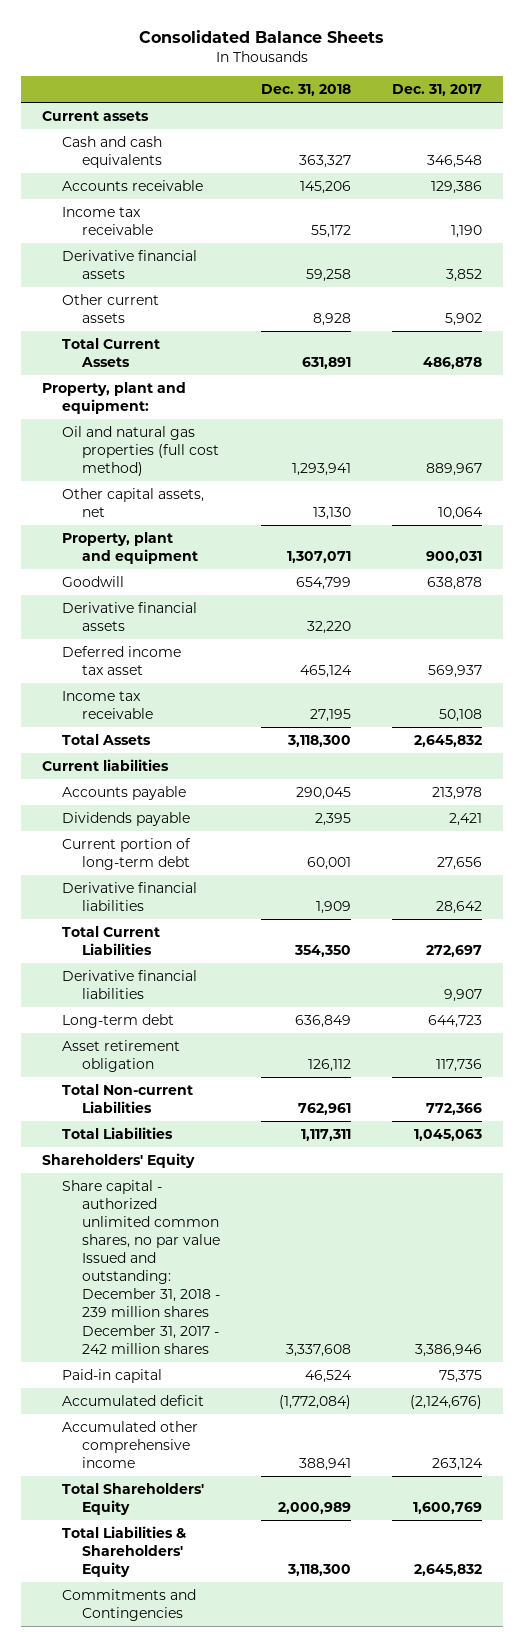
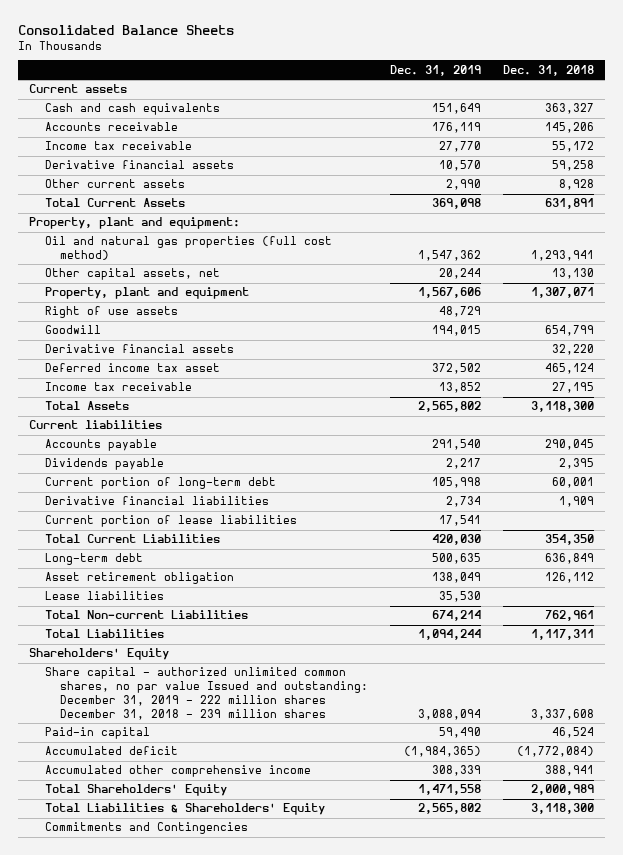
[392,84,483,97] Dec. 31, 2017 -> none
none -> [390,64,482,76] Dec. 31, 2019
none -> [44,306,178,319] Right of use assets
none -> [44,515,297,528] Current portion of lease liabilities
[62,969,198,999] Derivative financial liabilities -> none
none -> [44,591,164,601] Lease liabilities
[62,1179,221,1354] Share capital - authorized unlimited common shares, no par value Issued and outstanding: December 31, 2018 - 239 million shares December 31, 2017 - 242 million shares -> [44,667,369,720] Share capital - authorized unlimited common shares, no par value Issued and outstanding: December 31, 2019 - 222 million shares December 31, 2018 - 239 million shares

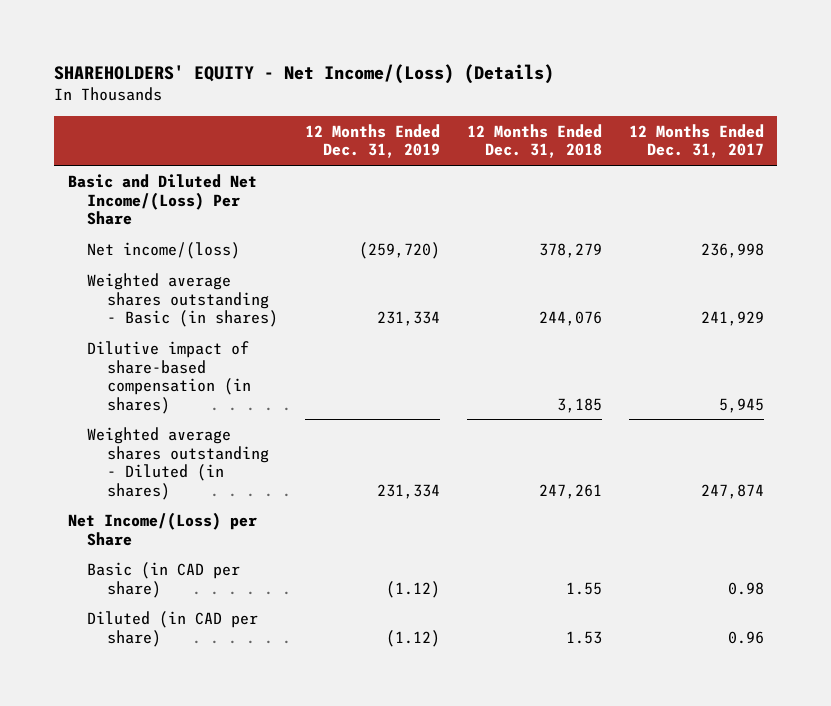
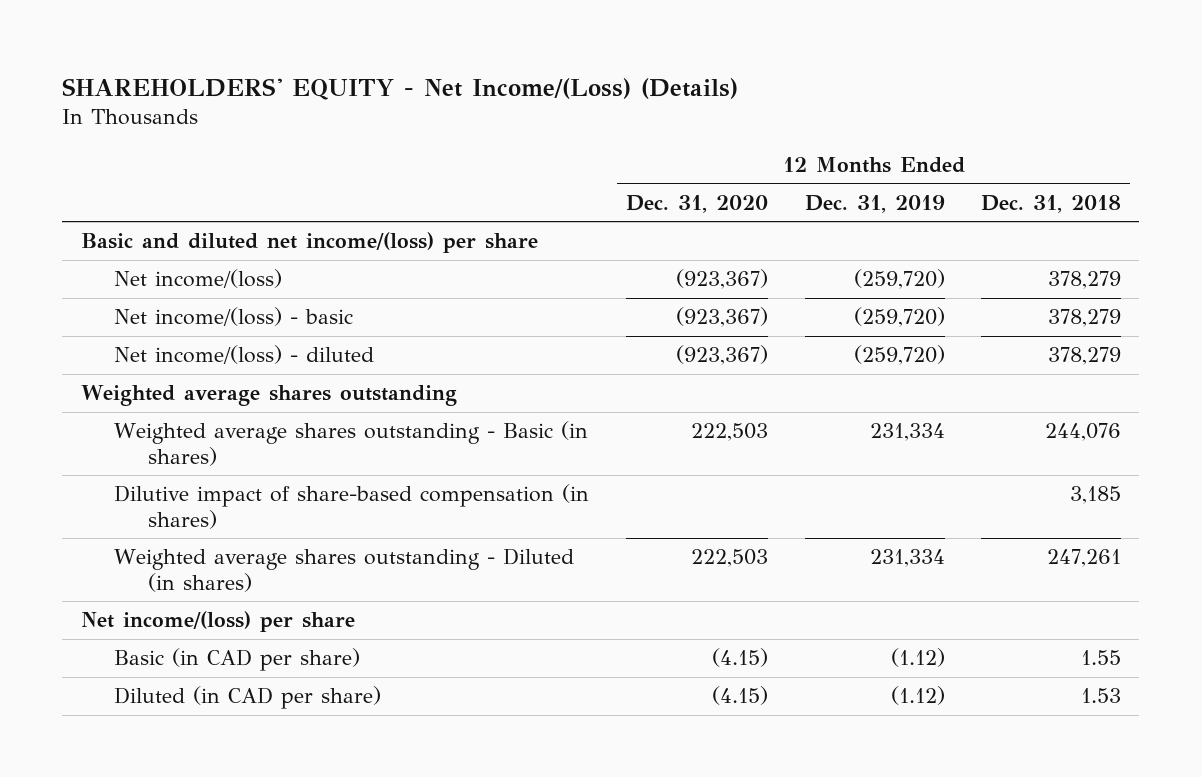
[628,123,764,159] 12 Months Ended Dec. 31, 2017 -> none
none -> [625,194,768,213] Dec. 31, 2020
[67,173,257,226] Basic and Diluted Net Income/(Loss) Per Share -> [80,232,538,254] Basic and diluted net income/(loss) per share
none -> [114,307,354,327] Net income/(loss) - basic
none -> [114,345,375,365] Net income/(loss) - diluted
none -> [80,385,457,407] Weighted average shares outstanding
[67,511,257,546] Net Income/(Loss) per Share -> [80,611,355,633] Net income/(loss) per share

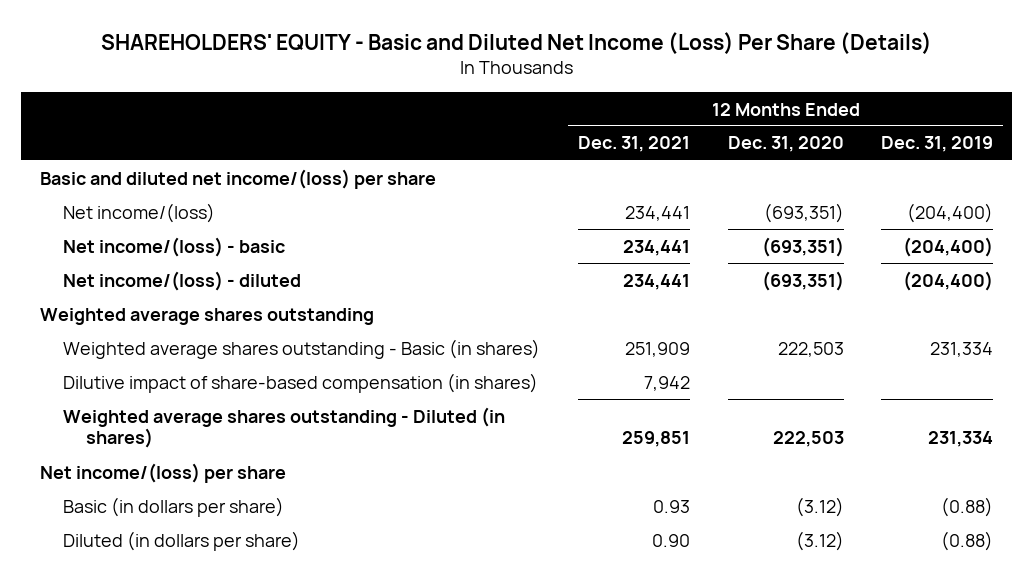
[62,77,739,100] SHAREHOLDERS' EQUITY - Net Income/(Loss) (Details) -> [100,31,932,54] SHAREHOLDERS' EQUITY - Basic and Diluted Net Income (Loss) Per Share (Details)
[981,194,1122,213] Dec. 31, 2018 -> none
none -> [577,136,690,153] Dec. 31, 2021
[675,269,768,290] (923,367) -> [763,202,844,223] (693,351)
[853,269,945,290] (259,720) -> [907,202,994,223] (204,400)
[675,307,768,328] (923,367) -> [761,236,844,257] (693,351)
[853,307,945,328] (259,720) -> [903,236,994,257] (204,400)
[675,345,768,366] (923,367) -> [761,270,844,291] (693,351)
[853,345,945,366] (259,720) -> [903,270,994,291] (204,400)
[114,648,361,672] Basic (in CAD per share) -> [62,496,284,517] Basic (in dollars per share)
[711,648,768,668] (4.15) -> [795,496,844,517] (3.12)
[890,648,945,668] (1.12) -> [941,496,994,517] (0.88)
[114,686,382,710] Diluted (in CAD per share) -> [62,530,300,551] Diluted (in dollars per share)
[711,686,768,706] (4.15) -> [795,530,844,551] (3.12)
[890,686,945,706] (1.12) -> [941,530,994,551] (0.88)

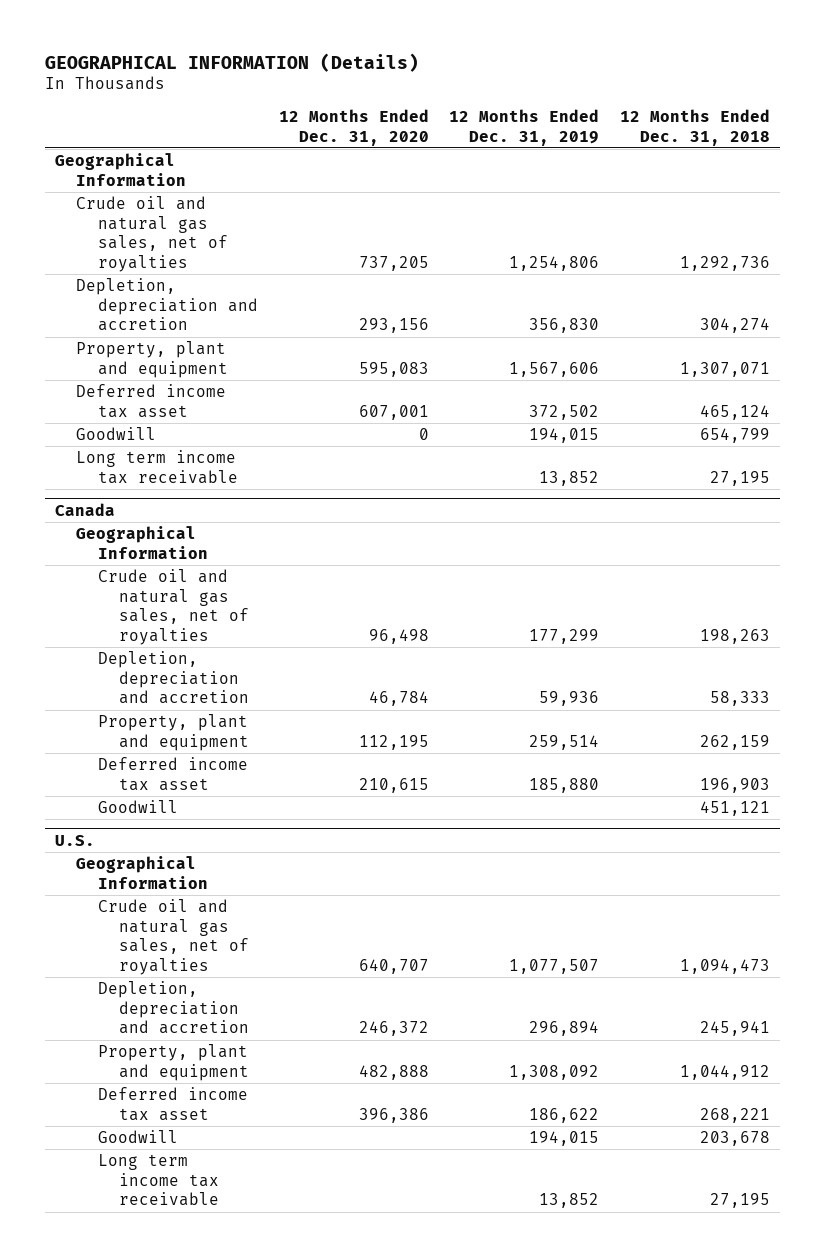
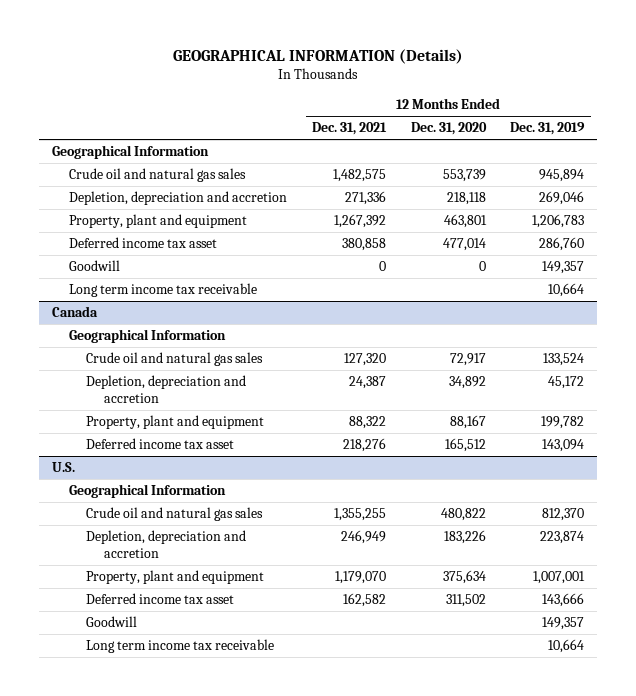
[619,108,770,146] 12 Months Ended Dec. 31, 2018 -> none
none -> [311,122,387,136] Dec. 31, 2021
[76,196,228,272] Crude oil and natural gas sales, net of royalties -> [68,168,246,183] Crude oil and natural gas sales
[358,255,429,271] 737,205 -> [442,169,486,183] 553,739
[509,255,600,271] 1,254,806 -> [539,169,585,183] 945,894
[358,318,429,334] 293,156 -> [446,192,486,206] 218,118
[529,318,600,334] 356,830 -> [539,191,585,206] 269,046
[358,361,429,377] 595,083 -> [443,214,487,229] 463,801
[509,361,600,377] 1,567,606 -> [532,214,585,229] 1,206,783
[358,404,429,420] 607,001 -> [442,238,486,252] 477,014
[529,404,600,420] 372,502 -> [539,237,585,252] 286,760
[529,428,600,444] 194,015 -> [542,261,585,275] 149,357
[539,470,600,486] 13,852 -> [548,283,585,298] 10,664
[97,800,178,814] Goodwill -> none
[97,569,250,645] Crude oil and natural gas sales, net of royalties -> [86,352,264,367] Crude oil and natural gas sales
[368,628,429,644] 96,498 -> [449,353,486,367] 72,917
[529,628,600,644] 177,299 -> [543,353,585,367] 133,524
[368,691,429,707] 46,784 -> [448,376,486,390] 34,892
[539,691,600,707] 59,936 -> [548,376,585,390] 45,172
[358,734,429,750] 112,195 -> [449,415,486,430] 88,167
[529,734,600,750] 259,514 -> [541,416,585,430] 199,782
[358,777,429,793] 210,615 -> [444,438,486,453] 165,512
[529,777,600,793] 185,880 -> [542,439,585,453] 143,094
[97,899,250,975] Crude oil and natural gas sales, net of royalties -> [86,507,264,522] Crude oil and natural gas sales
[358,958,429,974] 640,707 -> [440,508,486,522] 480,822
[509,958,600,974] 1,077,507 -> [542,508,585,522] 812,370
[358,1021,429,1037] 246,372 -> [443,530,486,545] 183,226
[529,1021,600,1037] 296,894 -> [540,531,585,545] 223,874
[358,1064,429,1080] 482,888 -> [442,570,486,585] 375,634
[509,1064,600,1080] 1,308,092 -> [533,571,586,585] 1,007,001
[358,1107,429,1123] 396,386 -> [445,594,486,608] 311,502
[529,1107,600,1123] 186,622 -> [542,593,585,608] 143,666
[529,1131,600,1147] 194,015 -> [542,617,585,631] 149,357
[539,1193,600,1209] 13,852 -> [548,639,585,654] 10,664

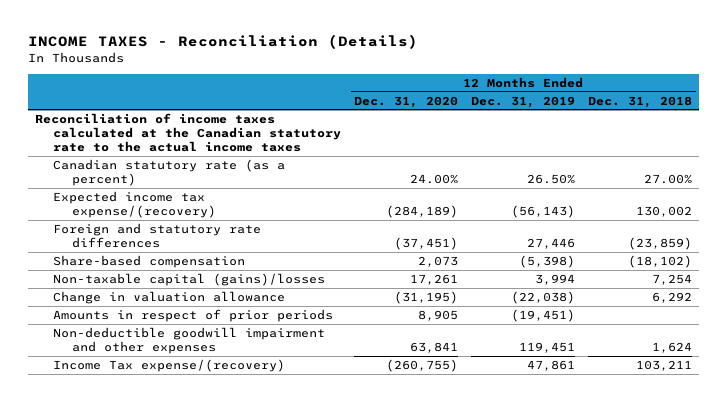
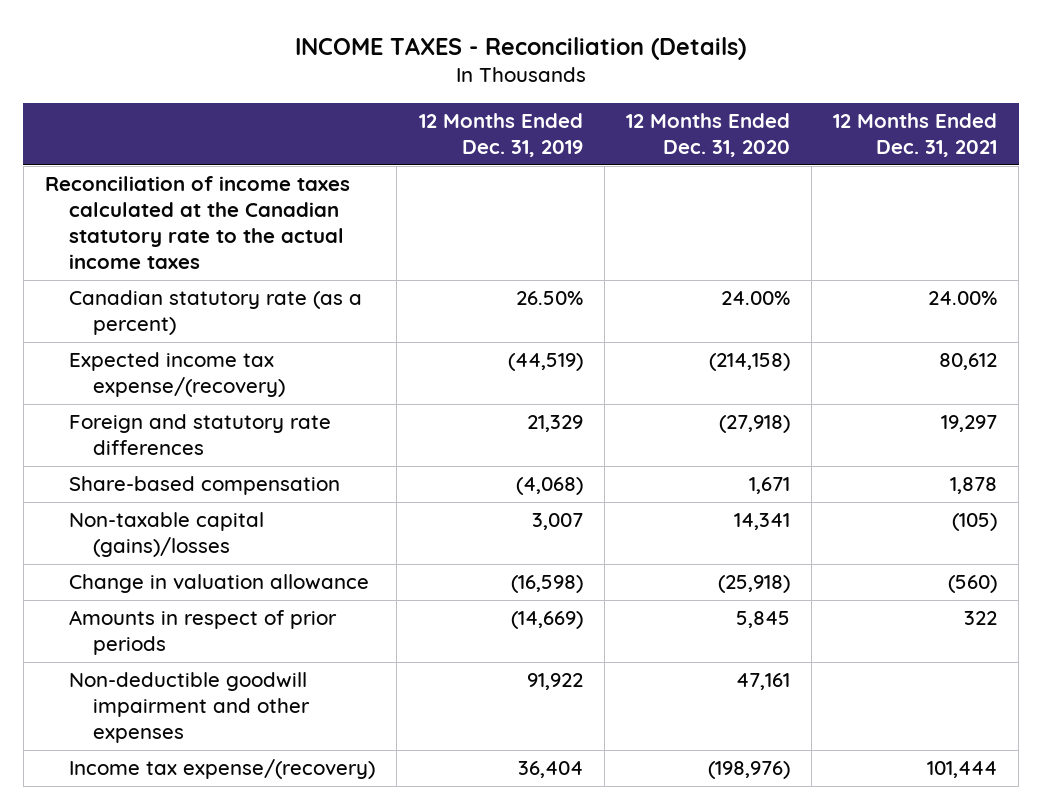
[588,95,693,108] Dec. 31, 2018 -> none
none -> [833,112,998,158] 12 Months Ended Dec. 31, 2021
[386,204,459,218] (284,189) -> [708,353,790,372] (214,158)
[511,204,576,218] (56,143) -> [507,353,583,372] (44,519)
[394,236,459,250] (37,451) -> [718,415,790,434] (27,918)
[527,237,576,249] 27,446 -> [526,415,583,433] 21,329
[418,256,459,268] 2,073 -> [748,477,790,495] 1,671
[519,255,576,269] (5,398) -> [515,477,583,496] (4,068)
[410,274,459,286] 17,261 -> [733,513,790,531] 14,341
[535,274,576,286] 3,994 -> [531,513,583,531] 3,007
[394,291,459,305] (31,195) -> [717,575,790,594] (25,918)
[511,291,576,305] (22,038) -> [510,575,583,594] (16,598)
[418,310,459,322] 8,905 -> [735,611,790,629] 5,845
[511,309,576,323] (19,451) -> [510,611,583,630] (14,669)
[410,341,459,353] 63,841 -> [735,673,790,691] 47,161
[519,341,576,353] 119,451 -> [526,673,583,691] 91,922
[53,359,286,373] Income Tax expense/(recovery) -> [69,759,376,780] Income tax expense/(recovery)
[386,359,459,373] (260,755) -> [707,761,790,780] (198,976)
[527,360,576,372] 47,861 -> [517,761,583,779] 36,404

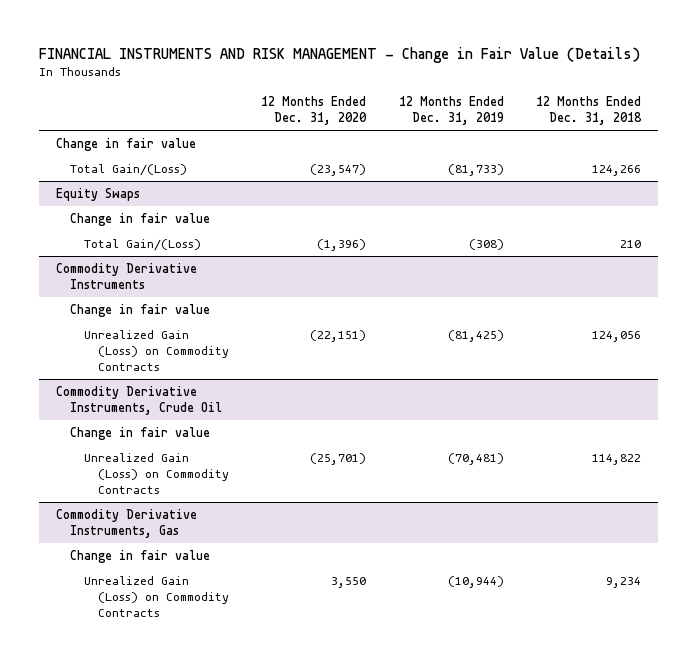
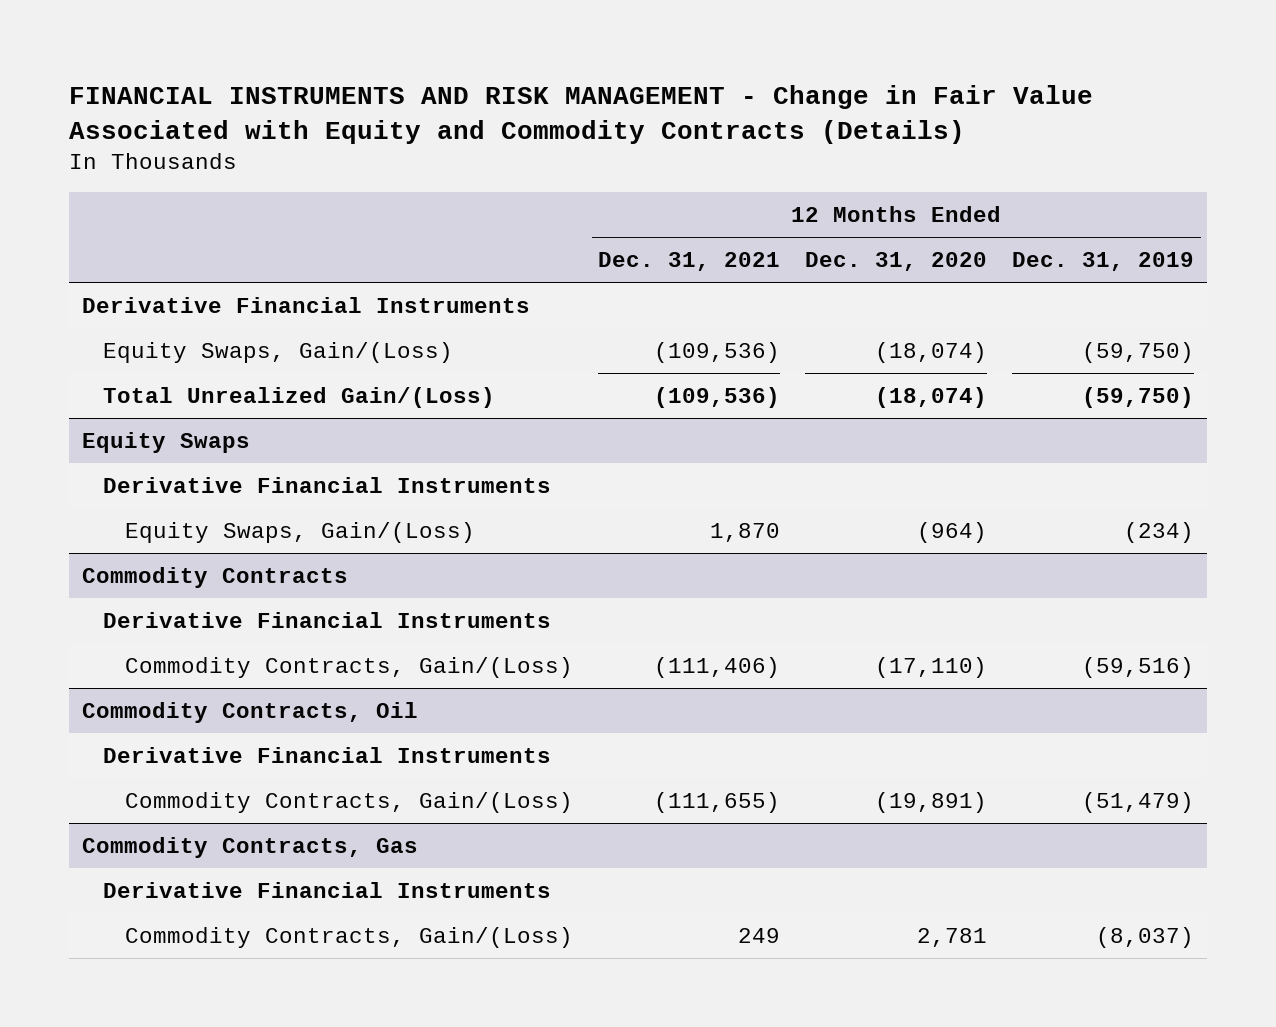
[39,47,641,64] FINANCIAL INSTRUMENTS AND RISK MANAGEMENT - Change in Fair Value (Details) -> [69,84,1094,144] FINANCIAL INSTRUMENTS AND RISK MANAGEMENT - Change in Fair Value Associated with Equity and Commodity Contracts (Details)
[536,95,643,125] 12 Months Ended Dec. 31, 2018 -> none
none -> [598,252,781,272] Dec. 31, 2021
[55,138,196,152] Change in fair value -> none
none -> [81,297,530,314] Derivative Financial Instruments
[69,164,187,177] Total Gain/(Loss) -> [103,342,454,364] Equity Swaps, Gain/(Loss)
[310,164,367,177] (23,547) -> [875,342,988,364] (18,074)
[447,164,504,177] (81,733) -> [1082,342,1195,364] (59,750)
none -> [103,387,496,409] Total Unrealized Gain/(Loss)
[69,213,210,227] Change in fair value -> none
[69,304,210,318] Change in fair value -> none
[55,386,222,415] Commodity Derivative Instruments, Crude Oil -> none
[69,427,210,441] Change in fair value -> none
[55,509,197,538] Commodity Derivative Instruments, Gas -> none
[69,550,210,564] Change in fair value -> none
none -> [103,477,552,494] Derivative Financial Instruments
[83,239,201,252] Total Gain/(Loss) -> [125,522,476,544] Equity Swaps, Gain/(Loss)
[317,239,367,252] (1,396) -> [917,522,988,544] (964)
[468,239,504,251] (308) -> [1124,522,1195,544] (234)
[55,263,197,289] Commodity Derivative Instruments -> [81,567,348,589] Commodity Contracts
none -> [103,612,552,629] Derivative Financial Instruments
[83,330,229,371] Unrealized Gain (Loss) on Commodity Contracts -> [125,657,574,679] Commodity Contracts, Gain/(Loss)
[310,330,367,343] (22,151) -> [875,657,988,679] (17,110)
[447,330,504,343] (81,425) -> [1082,657,1195,679] (59,516)
none -> [81,702,418,724] Commodity Contracts, Oil
none -> [103,747,552,764] Derivative Financial Instruments
[83,453,229,494] Unrealized Gain (Loss) on Commodity Contracts -> [125,792,574,814] Commodity Contracts, Gain/(Loss)
[310,453,367,466] (25,701) -> [875,792,988,814] (19,891)
[447,453,504,466] (70,481) -> [1082,792,1195,814] (51,479)
none -> [81,837,418,859] Commodity Contracts, Gas
none -> [103,882,552,899] Derivative Financial Instruments
[83,576,229,617] Unrealized Gain (Loss) on Commodity Contracts -> [125,927,574,949] Commodity Contracts, Gain/(Loss)
[331,577,367,589] 3,550 -> [917,928,988,948] 2,781
[447,576,504,589] (10,944) -> [1096,927,1195,949] (8,037)

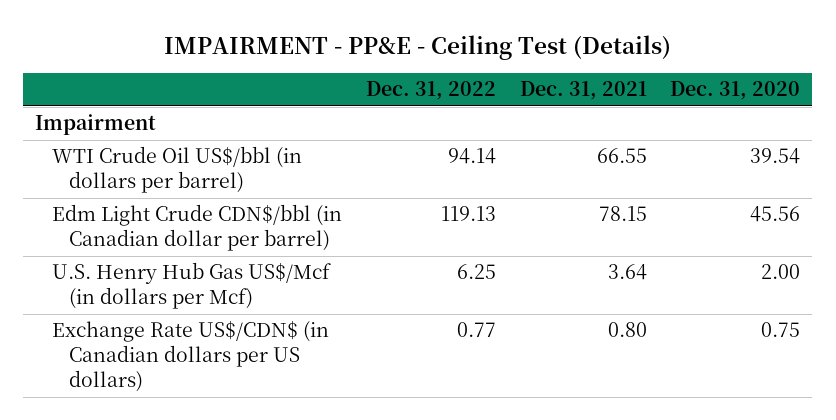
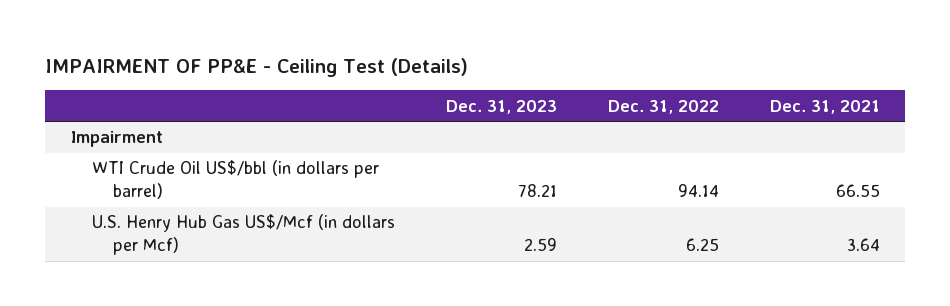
[163,34,671,60] IMPAIRMENT - PP&E - Ceiling Test (Details) -> [45,57,469,77] IMPAIRMENT OF PP&E - Ceiling Test (Details)
[670,81,801,101] Dec. 31, 2020 -> none
none -> [445,99,557,114] Dec. 31, 2023
[51,204,342,252] Edm Light Crude CDN$/bbl (in Canadian dollar per barrel) -> none
[51,321,329,393] Exchange Rate US$/CDN$ (in Canadian dollars per US dollars) -> none

